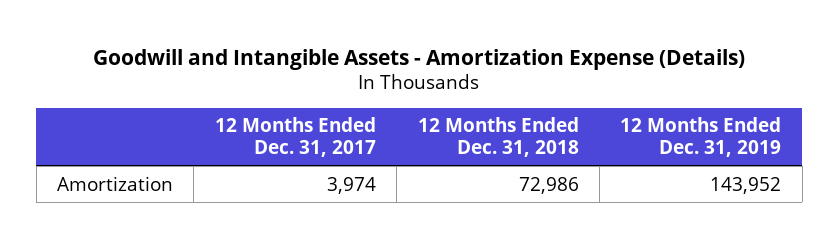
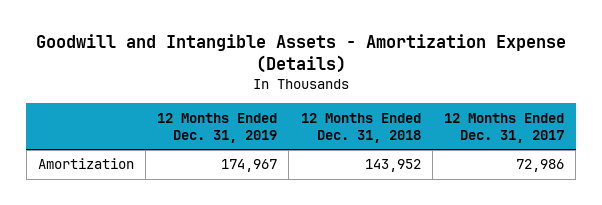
[326,176,376,194] 3,974 -> [516,159,565,173] 72,986
[518,176,579,194] 72,986 -> [364,159,421,173] 143,952
[710,176,782,194] 143,952 -> [221,159,278,173] 174,967

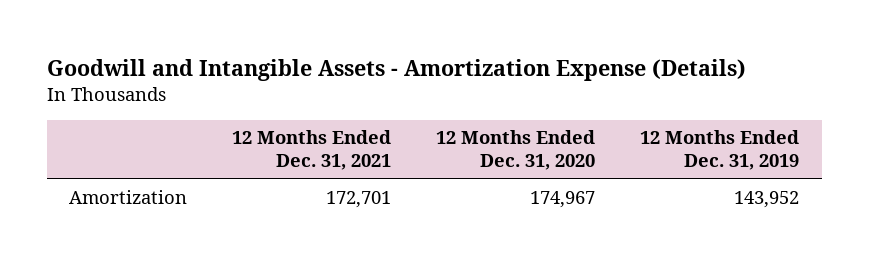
[300,112,421,144] 12 Months Ended Dec. 31, 2018 -> none
[444,112,565,144] 12 Months Ended Dec. 31, 2017 -> none
none -> [232,130,392,170] 12 Months Ended Dec. 31, 2021
none -> [436,130,596,170] 12 Months Ended Dec. 31, 2020
[221,159,278,173] 174,967 -> [734,190,800,208] 143,952

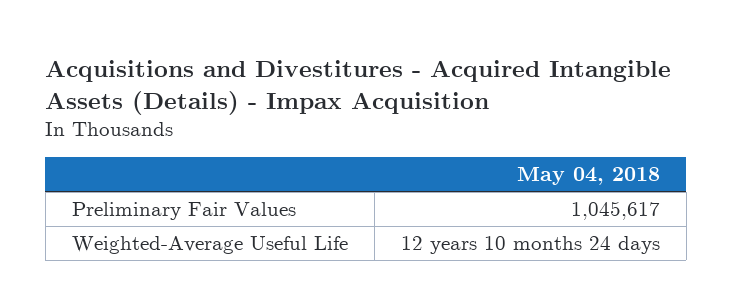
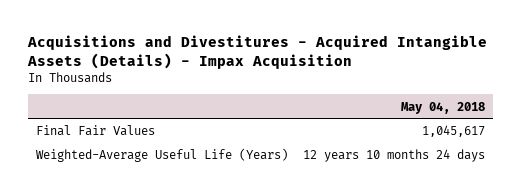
[71,202,296,221] Preliminary Fair Values -> [35,125,155,137] Final Fair Values
[71,236,348,255] Weighted-Average Useful Life -> [35,148,288,163] Weighted-Average Useful Life (Years)

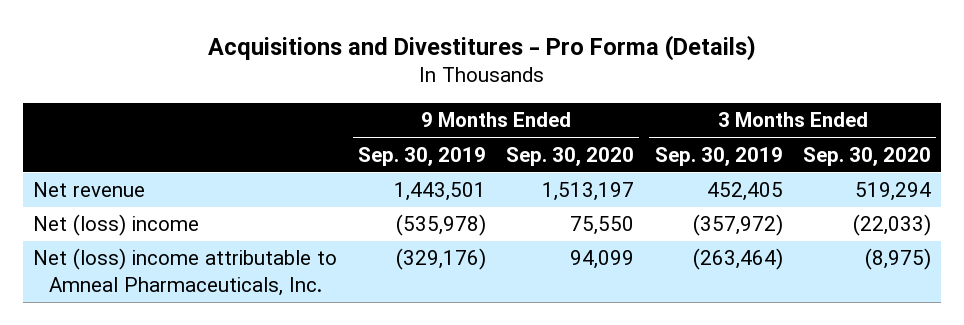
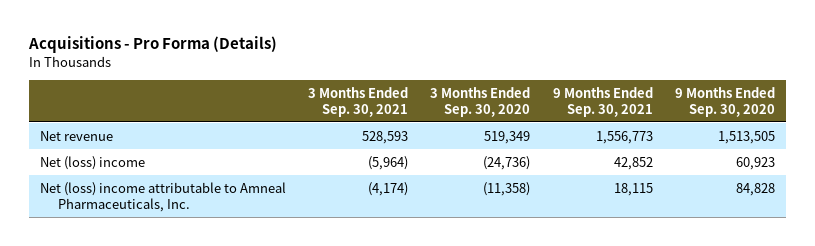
[208,34,757,61] Acquisitions and Divestitures - Pro Forma (Details) -> [27,36,277,54] Acquisitions - Pro Forma (Details)
[357,146,486,166] Sep. 30, 2019 -> none
[654,146,783,166] Sep. 30, 2019 -> none
none -> [307,86,408,117] 3 Months Ended Sep. 30, 2021
none -> [552,86,653,117] 9 Months Ended Sep. 30, 2021
[542,182,635,202] 1,513,197 -> [717,130,775,144] 1,513,505
[854,182,931,202] 519,294 -> [484,130,531,144] 519,349
[570,216,635,236] 75,550 -> [735,156,775,170] 60,923
[852,214,931,237] (22,033) -> [483,155,531,170] (24,736)
[570,250,635,270] 94,099 -> [735,182,775,196] 84,828
[864,248,931,271] (8,975) -> [483,181,531,196] (11,358)

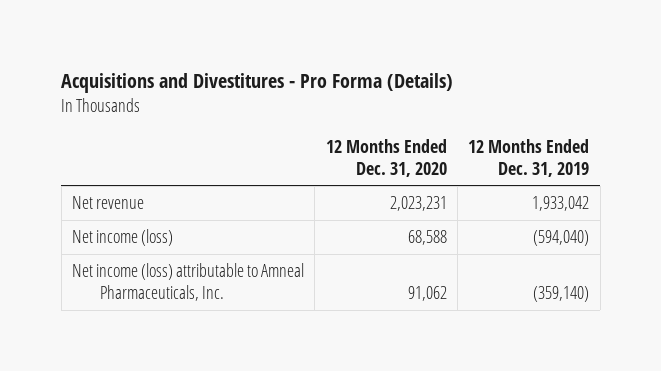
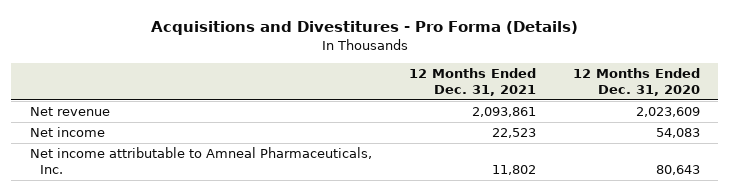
[468,138,590,177] 12 Months Ended Dec. 31, 2019 -> none
none -> [408,68,536,96] 12 Months Ended Dec. 31, 2021
[389,196,447,212] 2,023,231 -> [635,107,700,118] 2,023,609
[71,229,173,247] Net income (loss) -> [29,127,105,138] Net income
[407,230,447,246] 68,588 -> [655,128,700,139] 54,083
[71,263,304,302] Net income (loss) attributable to Amneal Pharmaceuticals, Inc. -> [29,147,372,175] Net income attributable to Amneal Pharmaceuticals, Inc.
[407,286,447,302] 91,062 -> [655,165,700,176] 80,643

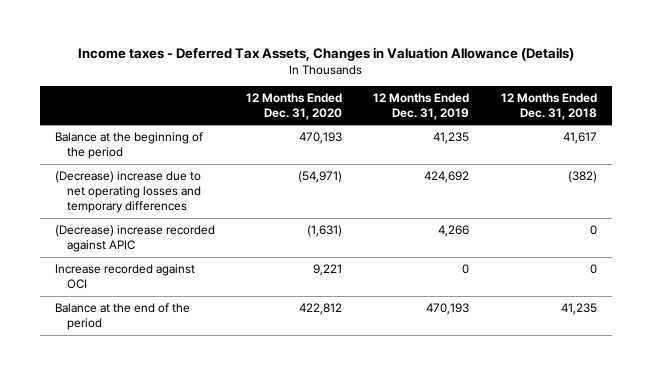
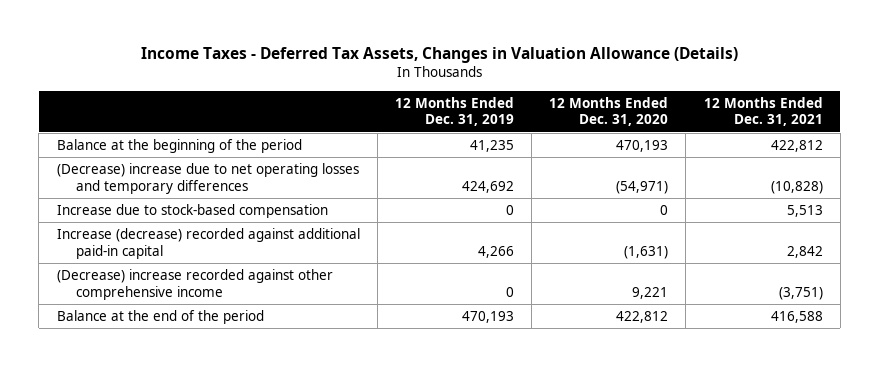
[77,46,574,61] Income taxes - Deferred Tax Assets, Changes in Valuation Allowance (Details) -> [140,47,738,64] Income Taxes - Deferred Tax Assets, Changes in Valuation Allowance (Details)
[500,92,597,120] 12 Months Ended Dec. 31, 2018 -> none
none -> [703,96,823,127] 12 Months Ended Dec. 31, 2021
none -> [56,203,328,218] Increase due to stock-based compensation
[55,225,216,253] (Decrease) increase recorded against APIC -> [56,227,360,259] Increase (decrease) recorded against additional paid-in capital
[55,264,196,290] Increase recorded against OCI -> [56,268,333,300] (Decrease) increase recorded against other comprehensive income

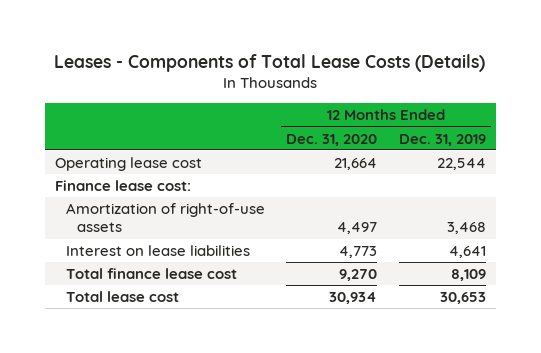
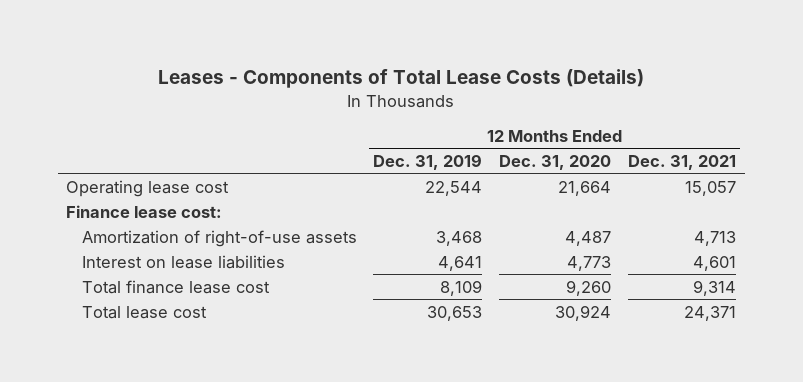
none -> [628,154,737,170] Dec. 31, 2021
[337,222,378,235] 4,497 -> [565,230,612,246] 4,487
[339,268,378,281] 9,270 -> [566,279,612,296] 9,260
[329,291,378,304] 30,934 -> [555,304,612,321] 30,924

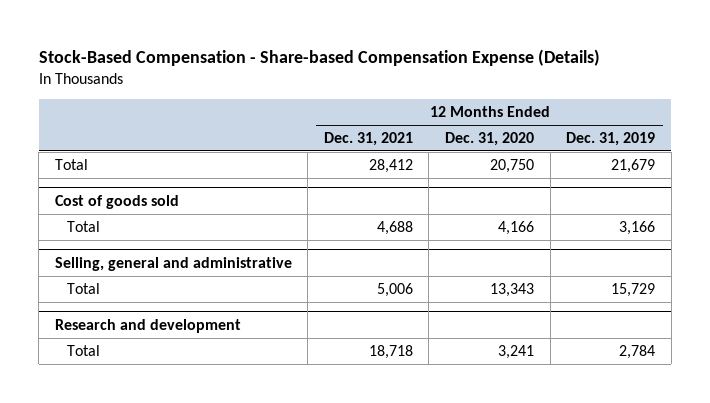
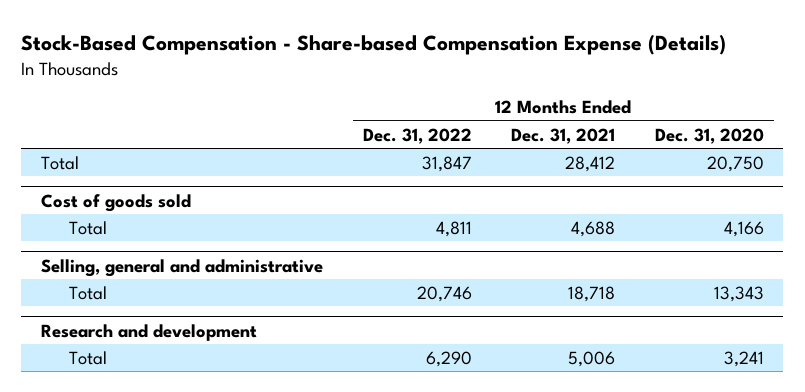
[566,132,656,147] Dec. 31, 2019 -> none
none -> [362,127,472,144] Dec. 31, 2022
[376,282,413,297] 5,006 -> [568,285,616,302] 18,718
[368,344,413,359] 18,718 -> [568,350,616,367] 5,006

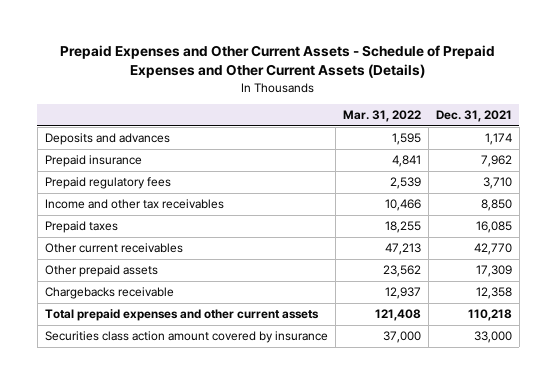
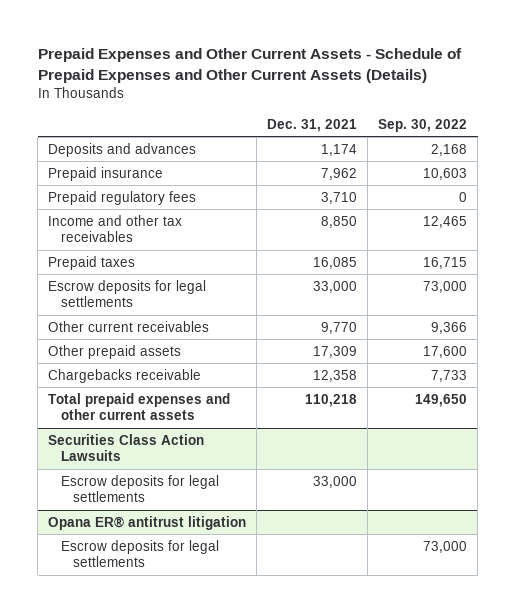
[342,110,421,123] Mar. 31, 2022 -> none
none -> [378,118,468,132] Sep. 30, 2022
none -> [48,279,207,308] Escrow deposits for legal settlements
[473,243,512,256] 42,770 -> [321,321,358,334] 9,770
none -> [48,433,205,462] Securities Class Action Lawsuits
[44,331,328,344] Securities class action amount covered by insurance -> [60,474,219,503] Escrow deposits for legal settlements
none -> [48,515,247,530] Opana ER® antitrust litigation
none -> [60,539,219,568] Escrow deposits for legal settlements

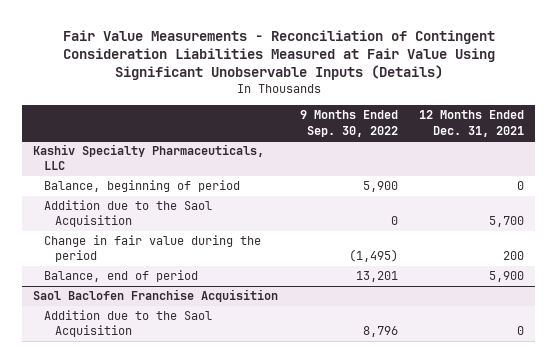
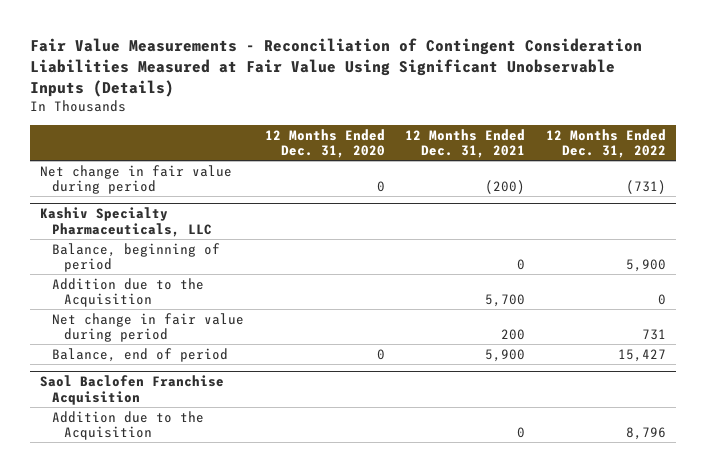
[299,110,398,137] 9 Months Ended Sep. 30, 2022 -> none
none -> [264,128,385,159] 12 Months Ended Dec. 31, 2020
none -> [545,128,666,159] 12 Months Ended Dec. 31, 2022
none -> [40,164,233,195] Net change in fair value during period
[44,200,213,228] Addition due to the Saol Acquisition -> [52,277,205,308] Addition due to the Acquisition
[44,235,262,263] Change in fair value during the period -> [52,312,245,343] Net change in fair value during period
[44,310,213,338] Addition due to the Saol Acquisition -> [52,410,205,441] Addition due to the Acquisition

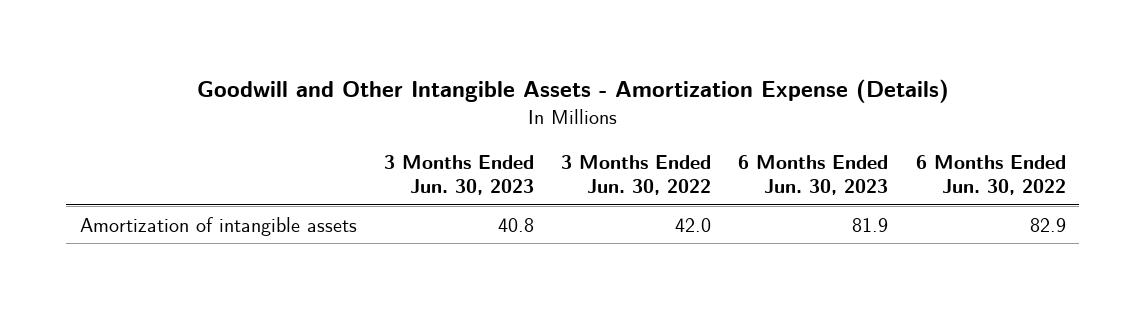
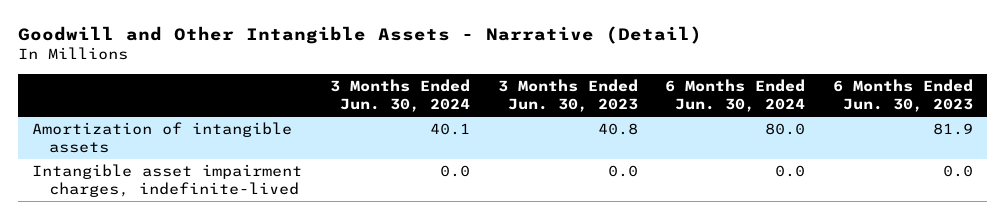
[196,79,949,104] Goodwill and Other Intangible Assets - Amortization Expense (Details) -> [17,26,702,45] Goodwill and Other Intangible Assets - Narrative (Detail)
[561,155,712,195] 3 Months Ended Jun. 30, 2022 -> none
[915,155,1066,195] 6 Months Ended Jun. 30, 2022 -> none
none -> [329,78,470,113] 3 Months Ended Jun. 30, 2024
none -> [665,78,806,113] 6 Months Ended Jun. 30, 2024
none -> [31,164,302,198] Intangible asset impairment charges, indefinite-lived

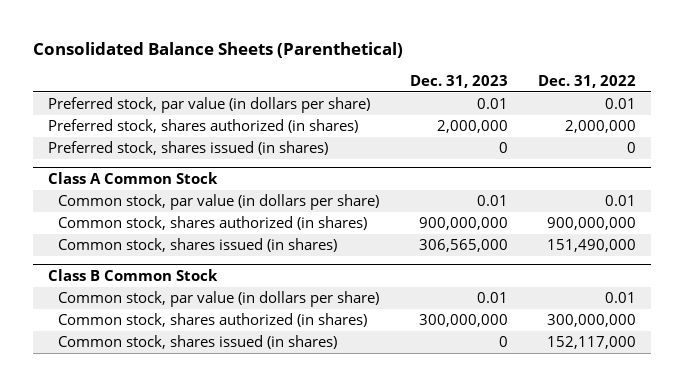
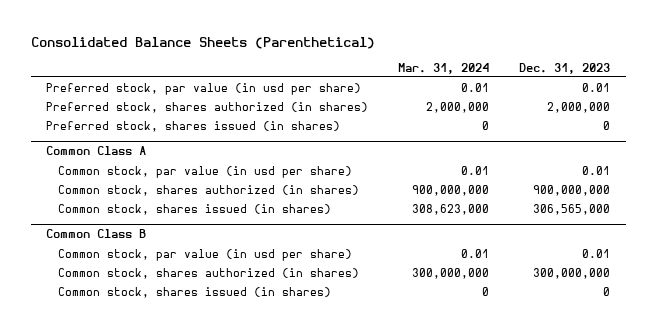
[537,74,636,88] Dec. 31, 2022 -> none
none -> [398,62,490,74] Mar. 31, 2024
[48,97,371,114] Preferred stock, par value (in dollars per share) -> [45,82,361,95] Preferred stock, par value (in usd per share)
[48,172,219,185] Class A Common Stock -> [45,146,146,156] Common Class A
[58,194,380,211] Common stock, par value (in dollars per share) -> [57,165,352,178] Common stock, par value (in usd per share)
[48,269,219,282] Class B Common Stock -> [45,229,146,239] Common Class B
[58,291,380,308] Common stock, par value (in dollars per share) -> [57,248,352,261] Common stock, par value (in usd per share)

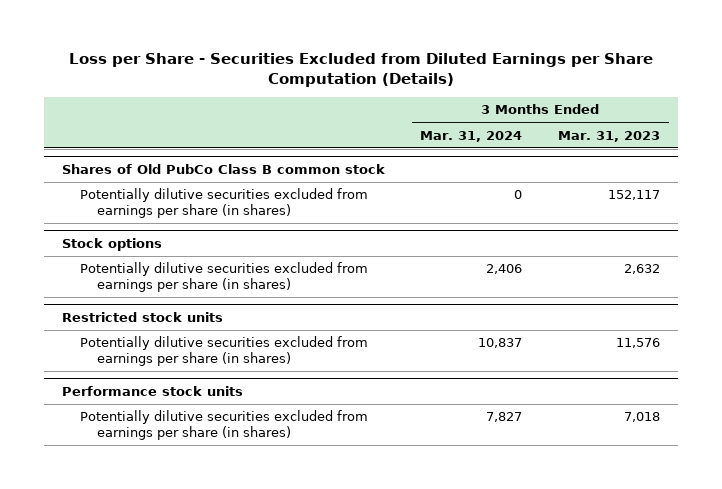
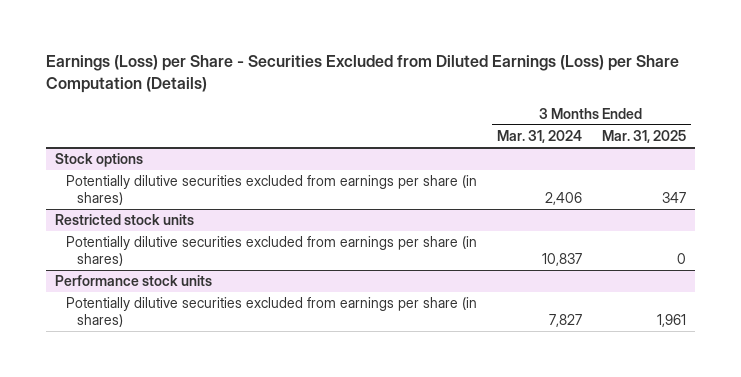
[68,53,653,88] Loss per Share - Securities Excluded from Diluted Earnings per Share Computation (Details) -> [45,55,679,93] Earnings (Loss) per Share - Securities Excluded from Diluted Earnings (Loss) per Share Computation (Details)
[557,130,660,142] Mar. 31, 2023 -> none
none -> [601,130,686,144] Mar. 31, 2025
[61,164,385,175] Shares of Old PubCo Class B common stock -> none
[79,188,368,219] Potentially dilutive securities excluded from earnings per share (in shares) -> none

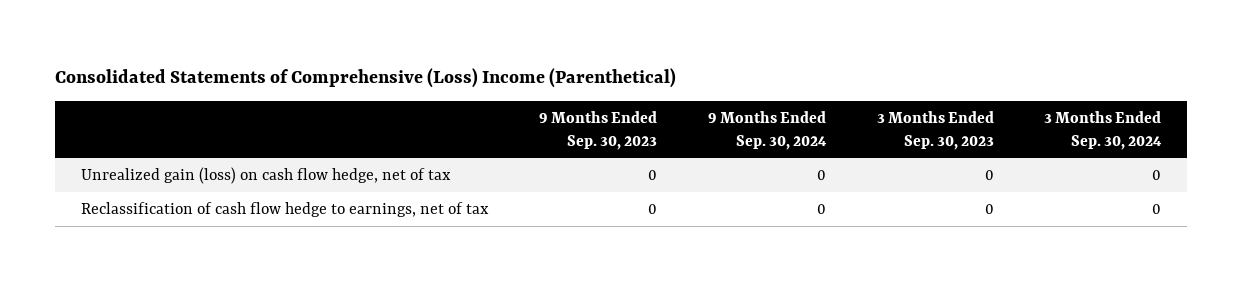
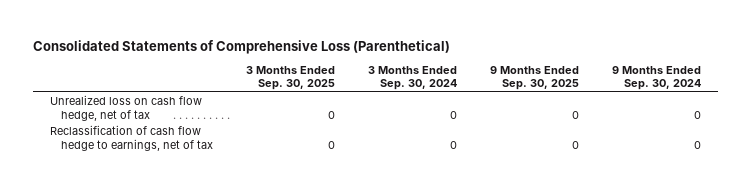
[55,68,677,89] Consolidated Statements of Comprehensive (Loss) Income (Parenthetical) -> [33,39,451,54] Consolidated Statements of Comprehensive Loss (Parenthetical)
[539,111,658,150] 9 Months Ended Sep. 30, 2023 -> none
[876,111,994,150] 3 Months Ended Sep. 30, 2023 -> none
none -> [246,66,336,91] 3 Months Ended Sep. 30, 2025
none -> [490,66,580,91] 9 Months Ended Sep. 30, 2025
[80,167,451,185] Unrealized gain (loss) on cash flow hedge, net of tax -> [49,95,202,121] Unrealized loss on cash flow hedge, net of tax

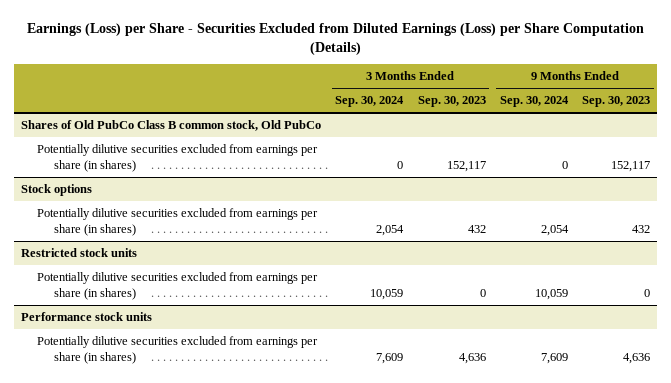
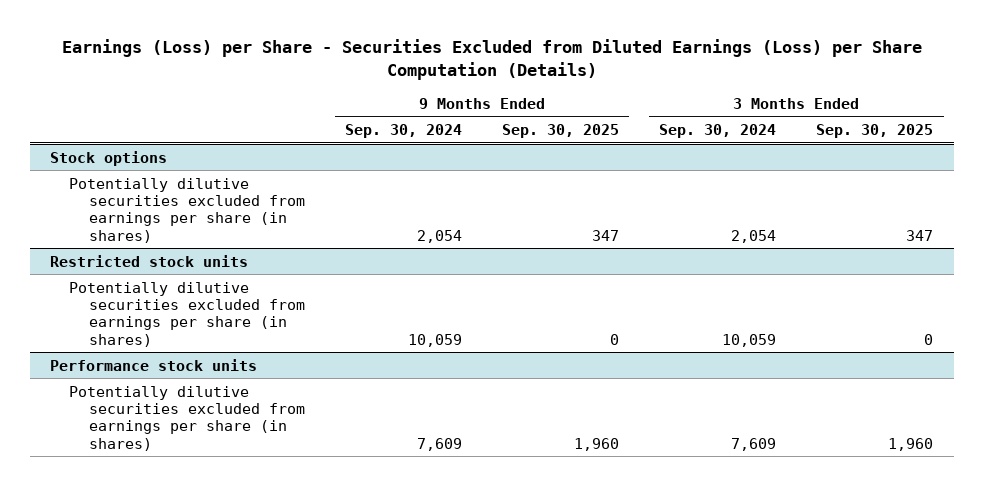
[417,96,486,108] Sep. 30, 2023 -> none
[582,96,651,108] Sep. 30, 2023 -> none
none -> [502,123,620,138] Sep. 30, 2025
none -> [816,123,934,138] Sep. 30, 2025
[20,119,321,131] Shares of Old PubCo Class B common stock, Old PubCo -> none
[37,143,319,172] Potentially dilutive securities excluded from earnings per share (in shares) -> none

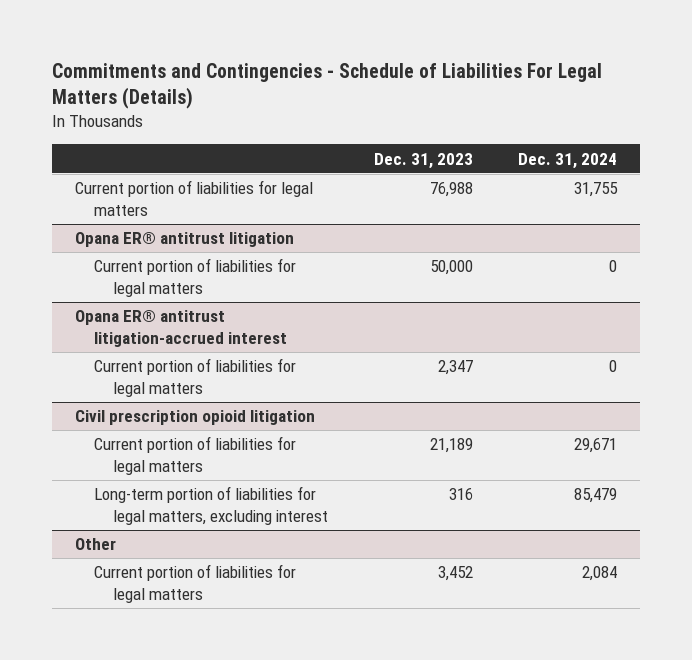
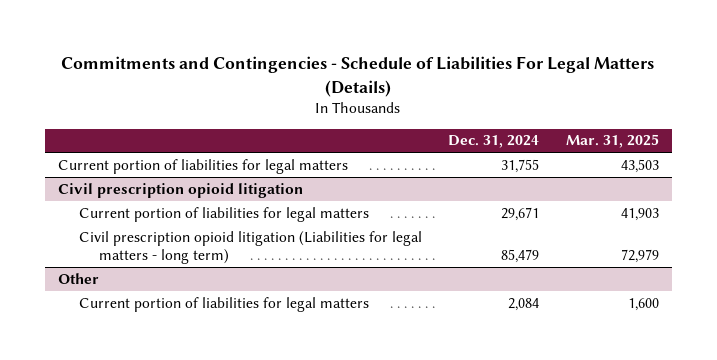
[373,152,473,169] Dec. 31, 2023 -> none
none -> [565,134,659,149] Mar. 31, 2025
[74,232,294,248] Opana ER® antitrust litigation -> none
[93,258,296,298] Current portion of liabilities for legal matters -> none
[74,310,287,348] Opana ER® antitrust litigation-accrued interest -> none
[93,358,296,398] Current portion of liabilities for legal matters -> none
[93,486,328,526] Long-term portion of liabilities for legal matters, excluding interest -> [78,230,422,265] Civil prescription opioid litigation (Liabilities for legal matters - long term)

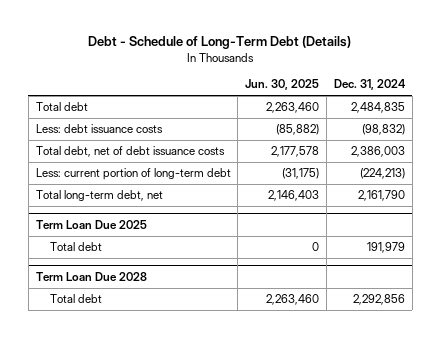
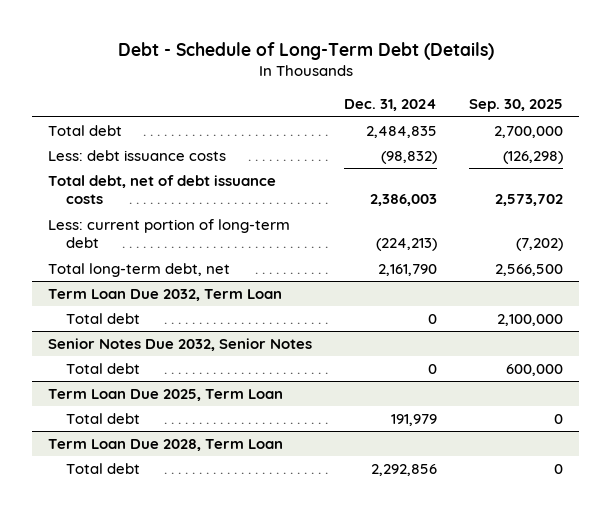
[245,79,320,91] Jun. 30, 2025 -> none
none -> [469,99,564,113] Sep. 30, 2025
none -> [48,289,283,302] Term Loan Due 2032, Term Loan
none -> [66,313,141,325] Total debt
none -> [48,338,313,352] Senior Notes Due 2032, Senior Notes
none -> [66,363,141,375] Total debt
[35,219,147,229] Term Loan Due 2025 -> [48,389,284,402] Term Loan Due 2025, Term Loan
[35,271,147,281] Term Loan Due 2028 -> [48,439,284,452] Term Loan Due 2028, Term Loan

